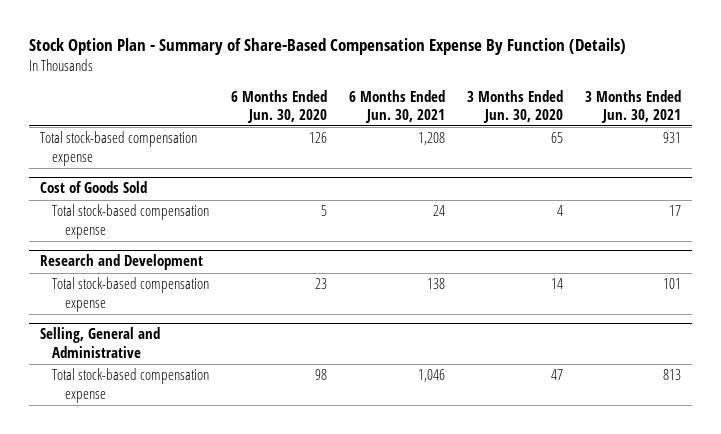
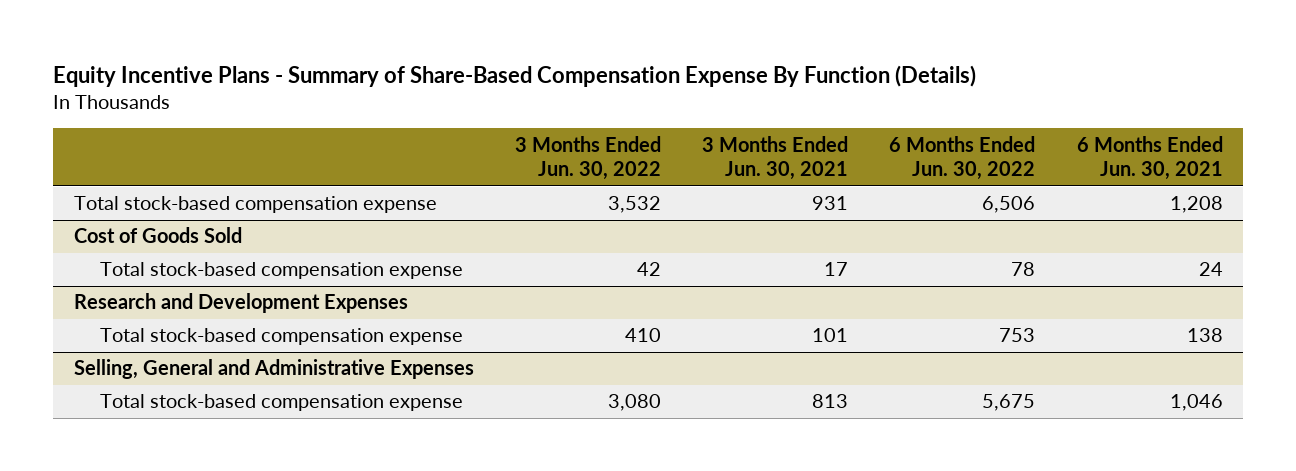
[28,38,626,56] Stock Option Plan - Summary of Share-Based Compensation Expense By Function (Details) -> [53,65,977,88] Equity Incentive Plans - Summary of Share-Based Compensation Expense By Function (Details)
[231,89,328,123] 6 Months Ended Jun. 30, 2020 -> none
[467,89,564,123] 3 Months Ended Jun. 30, 2020 -> none
none -> [514,135,661,181] 3 Months Ended Jun. 30, 2022
none -> [889,135,1036,181] 6 Months Ended Jun. 30, 2022
[39,254,203,271] Research and Development -> [73,293,408,314] Research and Development Expenses
[39,327,160,358] Selling, General and Administrative -> [73,359,474,380] Selling, General and Administrative Expenses

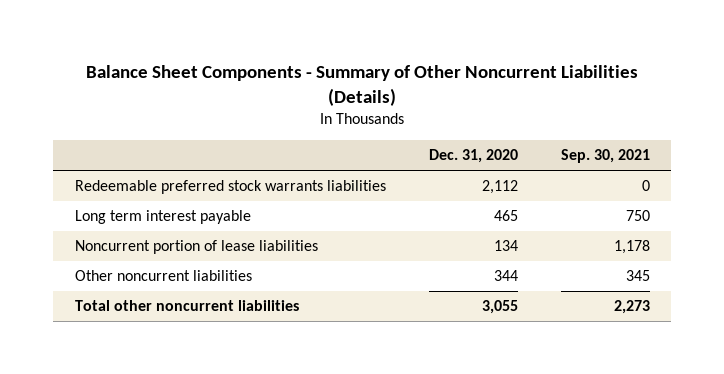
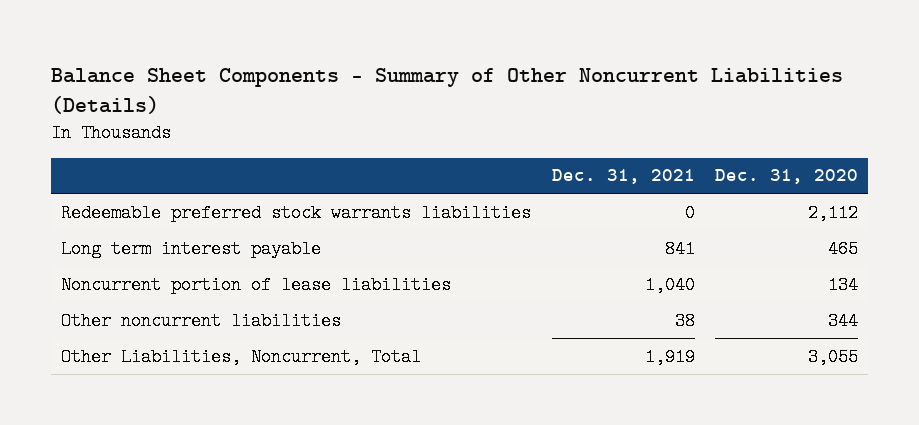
[560,149,650,164] Sep. 30, 2021 -> none
none -> [551,169,695,185] Dec. 31, 2021
[74,300,299,312] Total other noncurrent liabilities -> [61,347,422,366] Other Liabilities, Noncurrent, Total

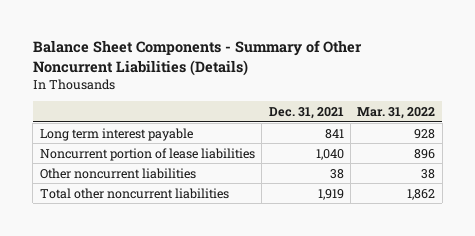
[714,169,858,185] Dec. 31, 2020 -> none
none -> [357,107,436,120] Mar. 31, 2022
[61,203,532,222] Redeemable preferred stock warrants liabilities -> none
[61,347,422,366] Other Liabilities, Noncurrent, Total -> [39,187,229,199] Total other noncurrent liabilities

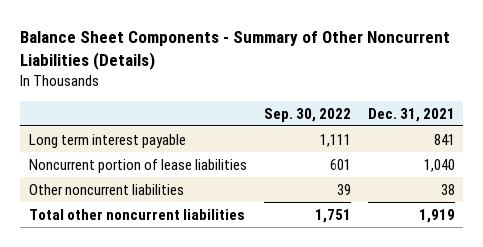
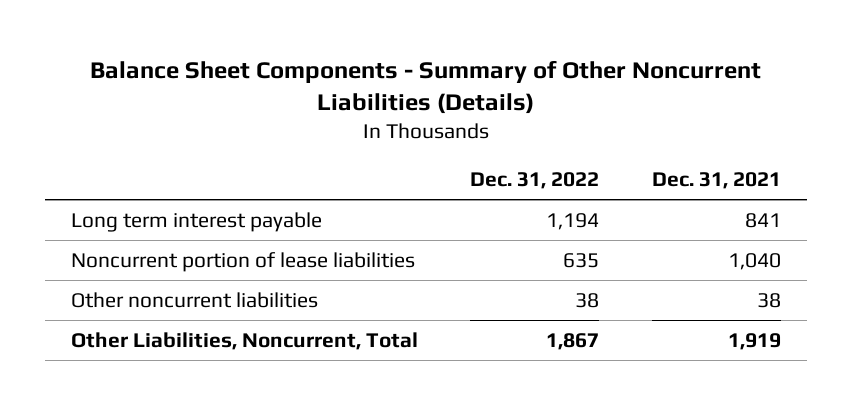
[263,107,351,122] Sep. 30, 2022 -> none
none -> [470,172,600,190] Dec. 31, 2022
[28,208,245,220] Total other noncurrent liabilities -> [71,331,419,350] Other Liabilities, Noncurrent, Total

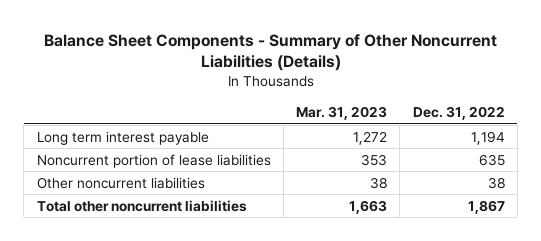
[651,172,781,190] Dec. 31, 2021 -> none
none -> [296,106,388,121] Mar. 31, 2023
[71,331,419,350] Other Liabilities, Noncurrent, Total -> [36,199,247,212] Total other noncurrent liabilities

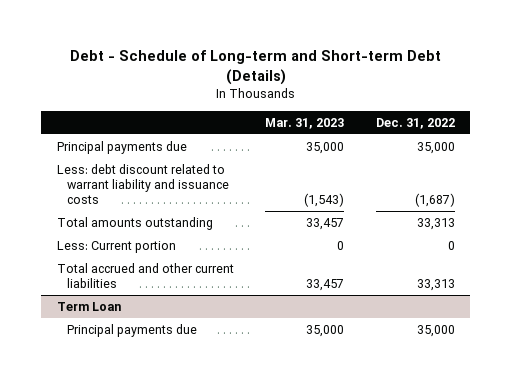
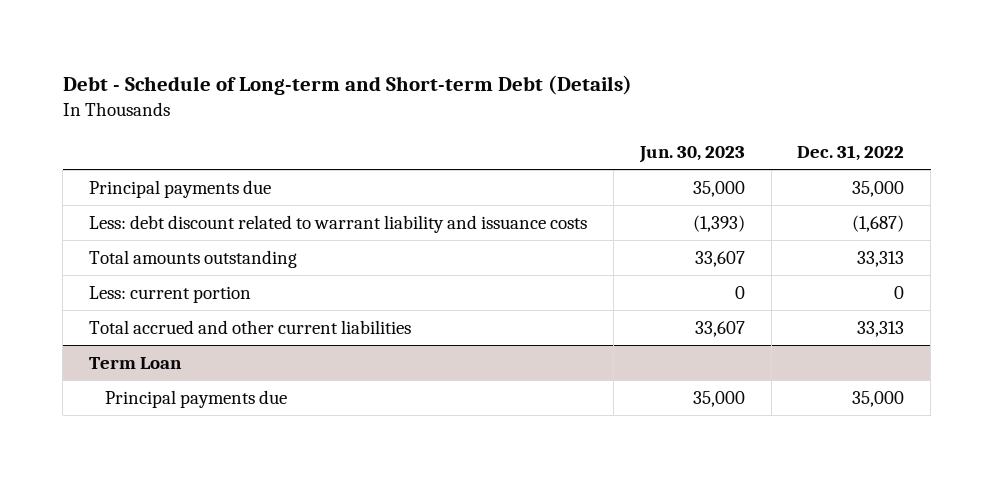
[265,117,345,129] Mar. 31, 2023 -> none
none -> [638,146,745,164] Jun. 30, 2023
[57,240,177,253] Less: Current portion -> [89,285,252,303] Less: current portion

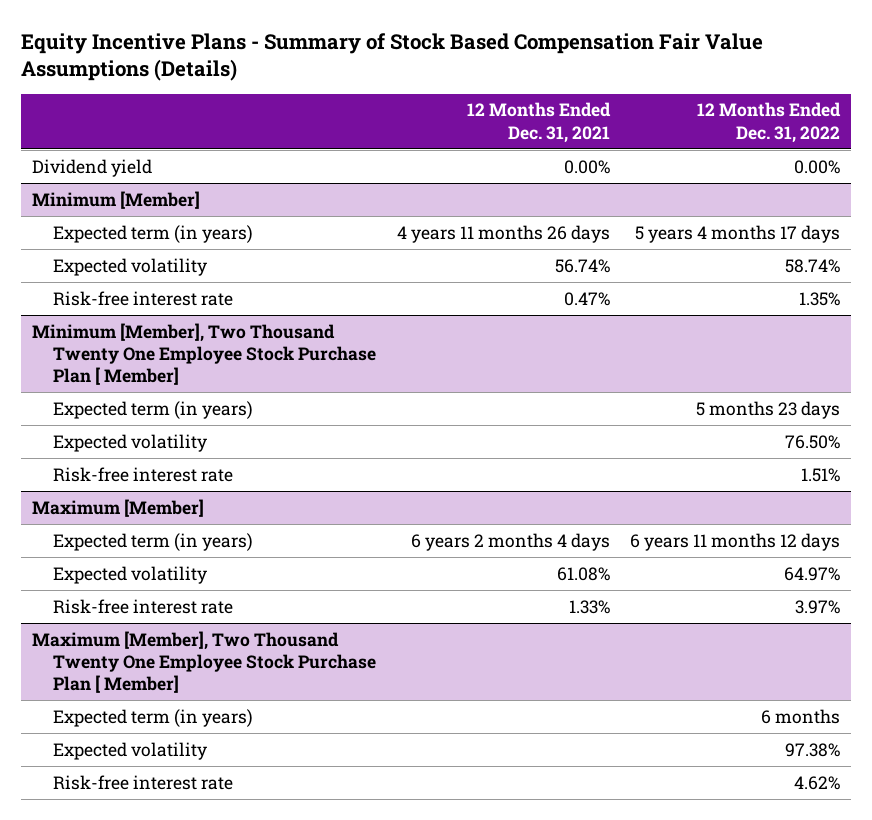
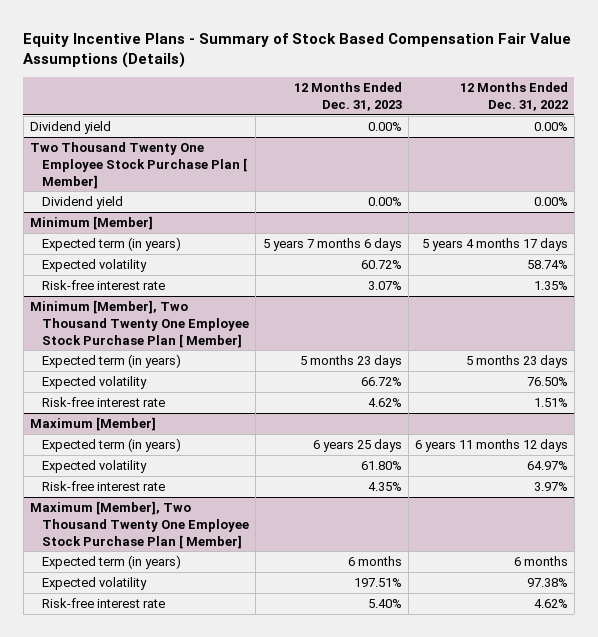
[466,102,611,143] 12 Months Ended Dec. 31, 2021 -> none
none -> [293,82,402,111] 12 Months Ended Dec. 31, 2023
none -> [29,142,248,189] Two Thousand Twenty One Employee Stock Purchase Plan [ Member]
none -> [42,196,124,210] Dividend yield

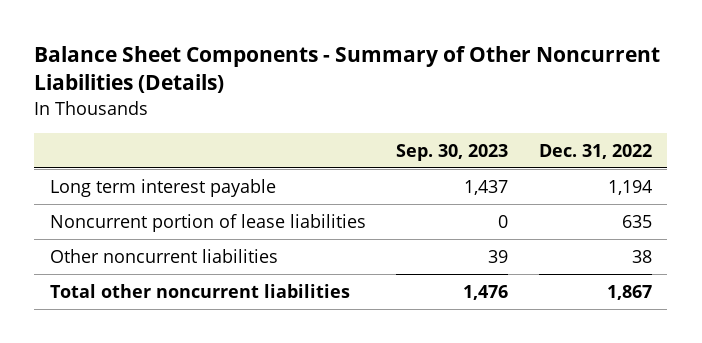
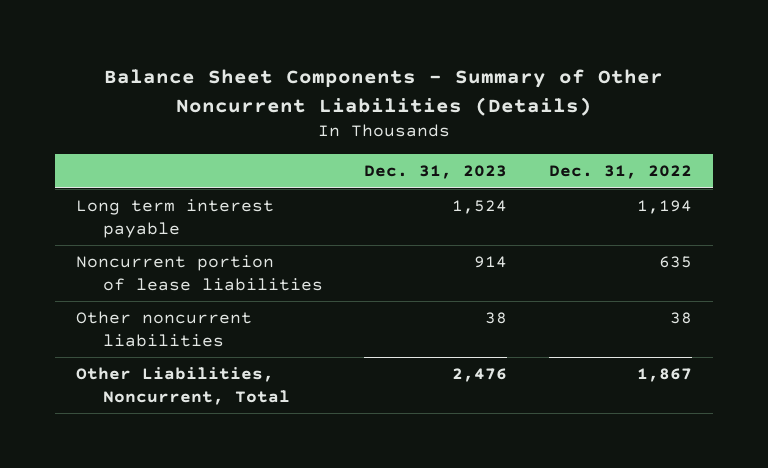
[396,143,509,161] Sep. 30, 2023 -> none
none -> [364,165,508,180] Dec. 31, 2023
[49,283,350,298] Total other noncurrent liabilities -> [75,367,290,405] Other Liabilities, Noncurrent, Total

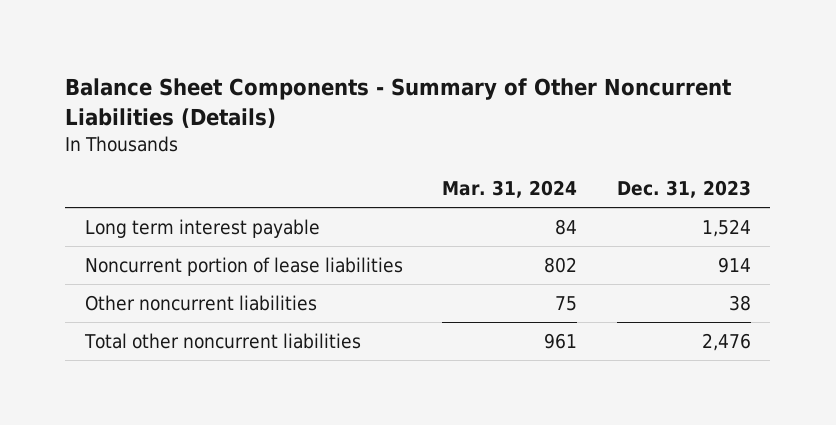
[549,165,693,180] Dec. 31, 2022 -> none
none -> [442,180,578,199] Mar. 31, 2024
[75,367,290,405] Other Liabilities, Noncurrent, Total -> [83,332,361,349] Total other noncurrent liabilities

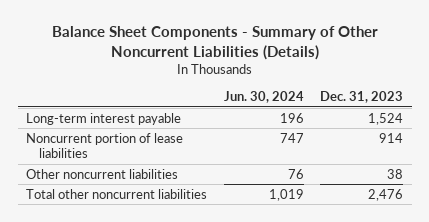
[442,180,578,199] Mar. 31, 2024 -> none
none -> [223,90,304,103] Jun. 30, 2024
[84,218,320,238] Long term interest payable -> [25,112,181,125] Long-term interest payable

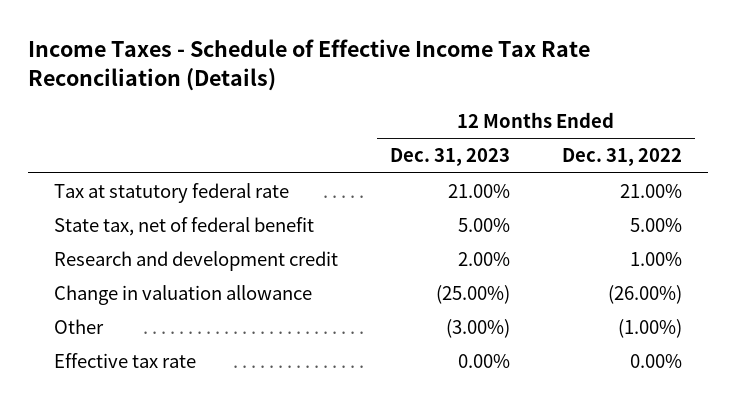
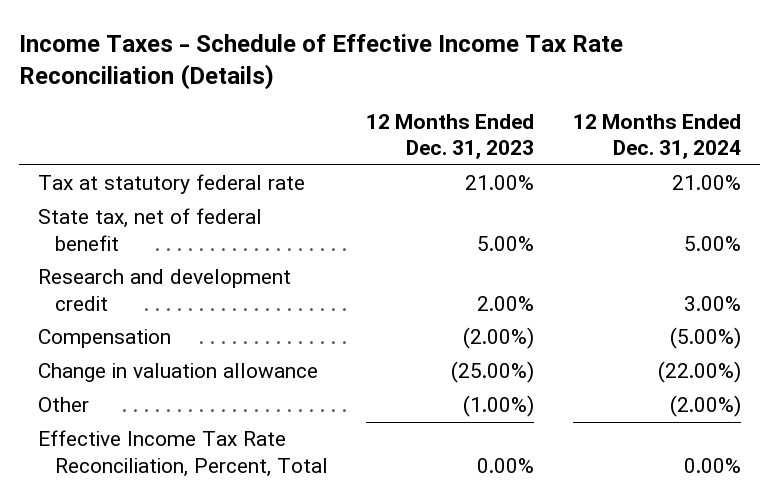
[562,148,683,167] Dec. 31, 2022 -> none
none -> [572,113,741,160] 12 Months Ended Dec. 31, 2024
none -> [38,329,172,349] Compensation
[446,318,511,338] (3.00%) -> [463,395,535,418] (1.00%)
[53,352,196,368] Effective tax rate -> [38,430,328,477] Effective Income Tax Rate Reconciliation, Percent, Total

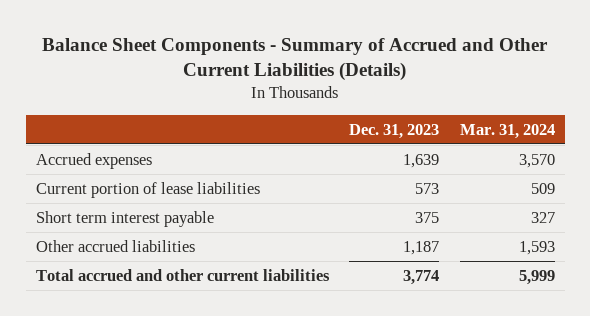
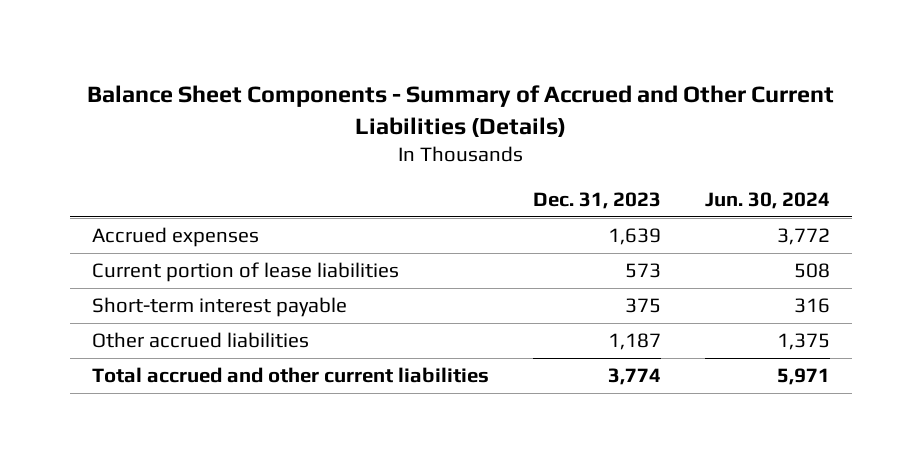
[459,123,555,139] Mar. 31, 2024 -> none
none -> [704,191,830,209] Jun. 30, 2024
[35,210,214,227] Short term interest payable -> [91,297,347,318] Short-term interest payable

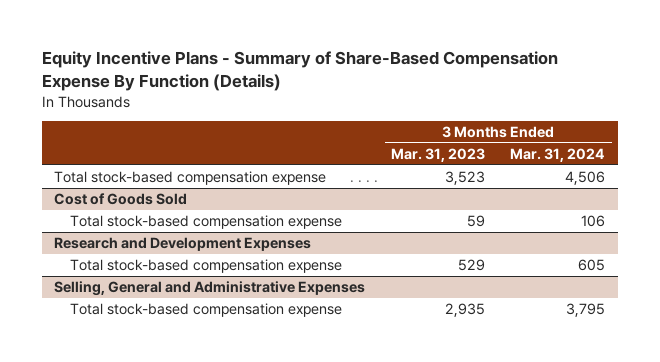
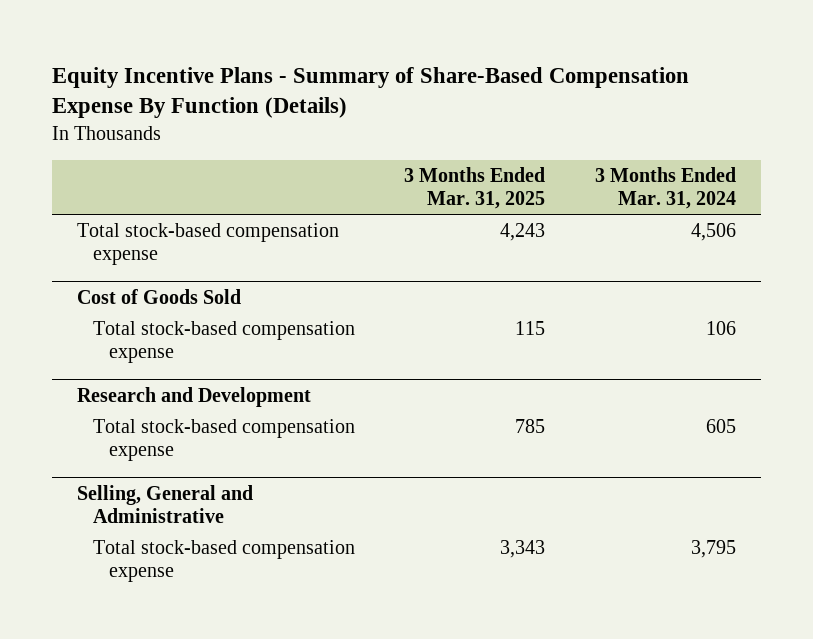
[390,147,485,162] Mar. 31, 2023 -> none
none -> [404,167,546,209] 3 Months Ended Mar. 31, 2025
[54,237,312,252] Research and Development Expenses -> [76,386,311,407] Research and Development
[54,281,366,297] Selling, General and Administrative Expenses -> [76,484,253,523] Selling, General and Administrative

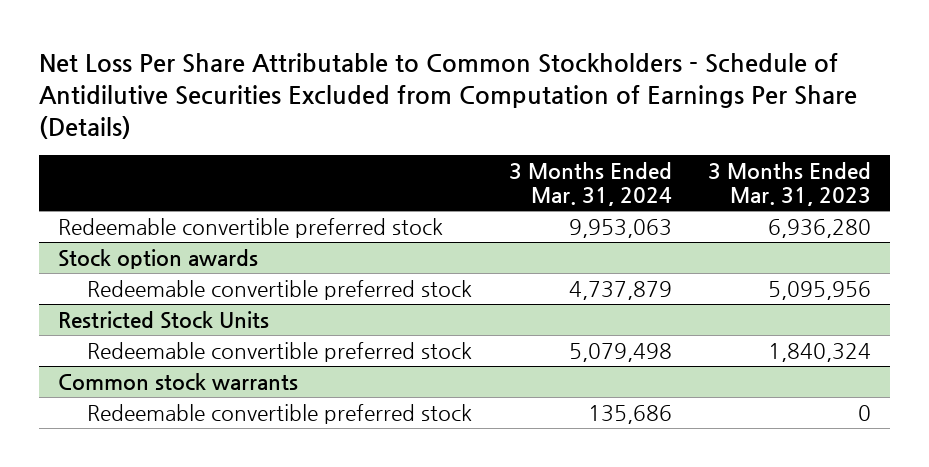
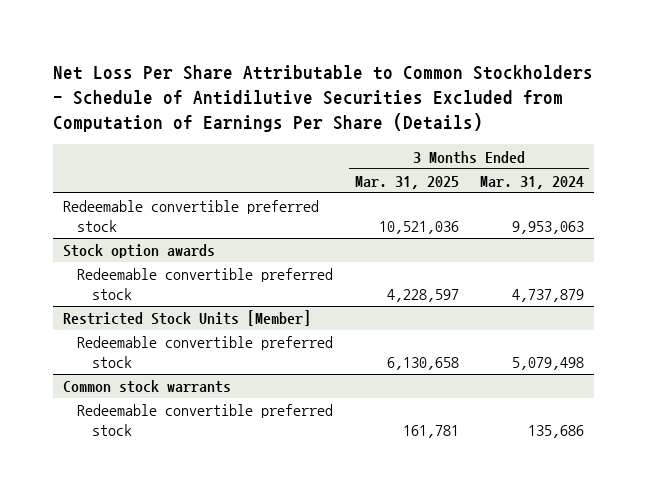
[708,162,872,206] 3 Months Ended Mar. 31, 2023 -> none
none -> [354,175,459,189] Mar. 31, 2025
[57,310,269,329] Restricted Stock Units -> [63,310,312,327] Restricted Stock Units [Member]

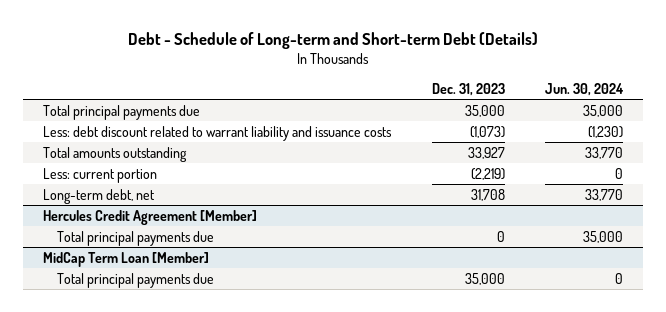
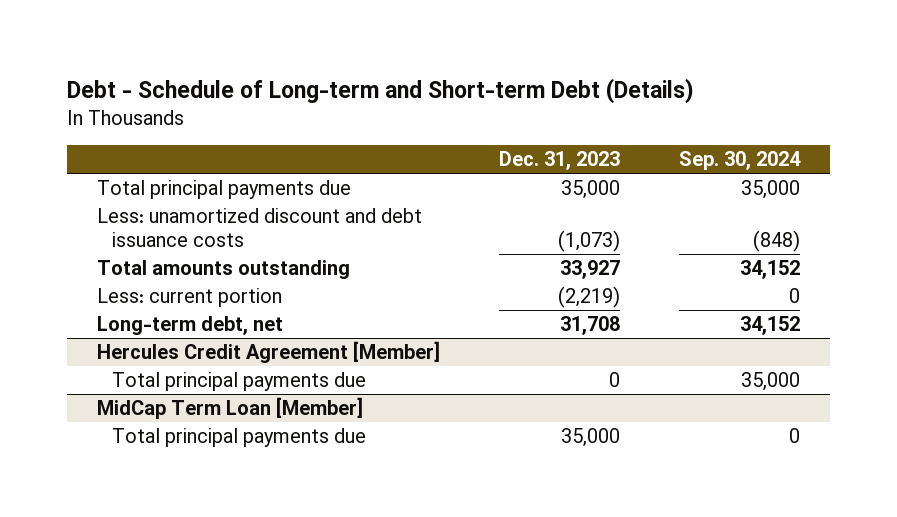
[545,82,625,96] Jun. 30, 2024 -> none
none -> [679,151,802,171] Sep. 30, 2024
[42,125,392,141] Less: debt discount related to warrant liability and issuance costs -> [96,208,422,247] Less: unamortized discount and debt issuance costs

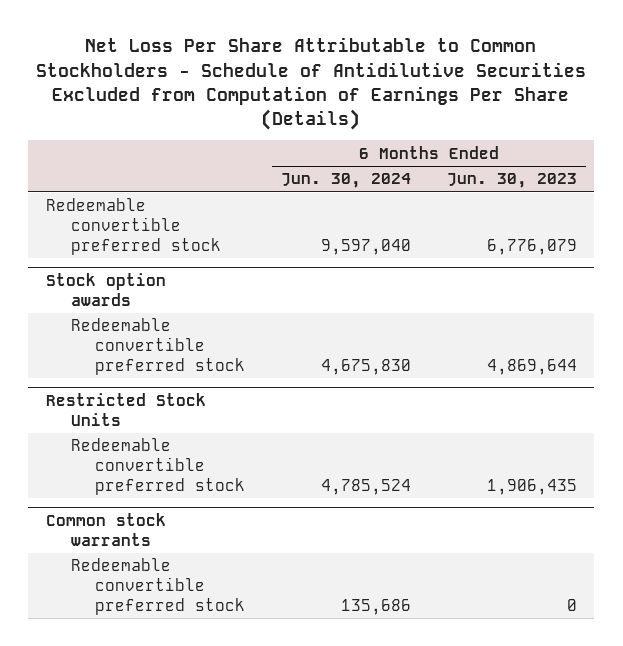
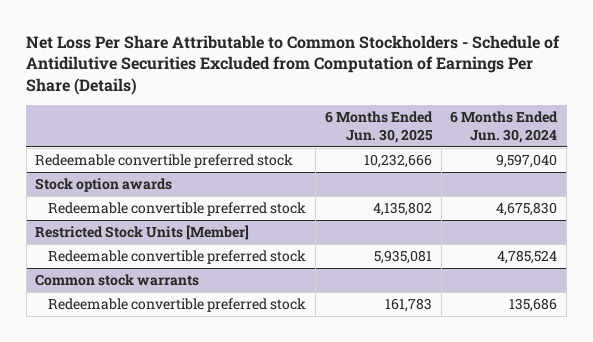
[446,173,577,189] Jun. 30, 2023 -> none
none -> [324,110,433,143] 6 Months Ended Jun. 30, 2025
[46,393,207,426] Restricted Stock Units -> [35,225,250,241] Restricted Stock Units [Member]

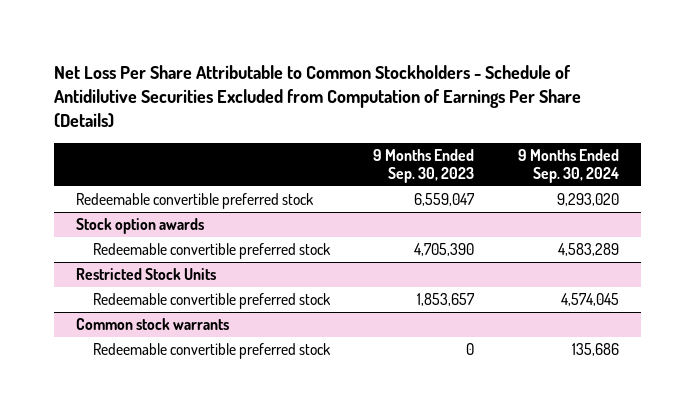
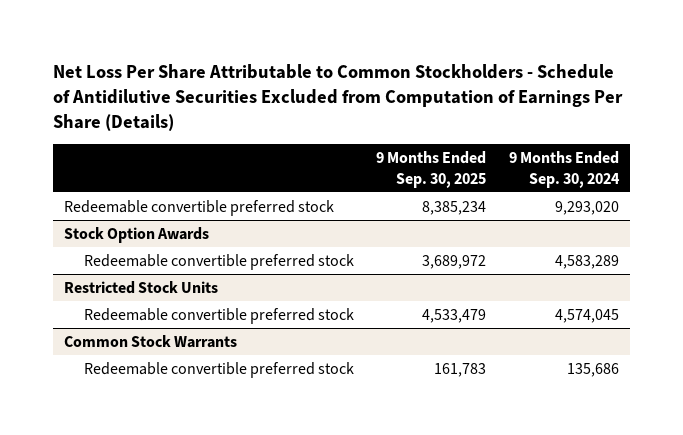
[373,149,475,184] 9 Months Ended Sep. 30, 2023 -> none
none -> [376,151,487,188] 9 Months Ended Sep. 30, 2025
[76,218,205,235] Stock option awards -> [64,226,210,243] Stock Option Awards
[76,318,230,331] Common stock warrants -> [64,334,238,348] Common Stock Warrants

